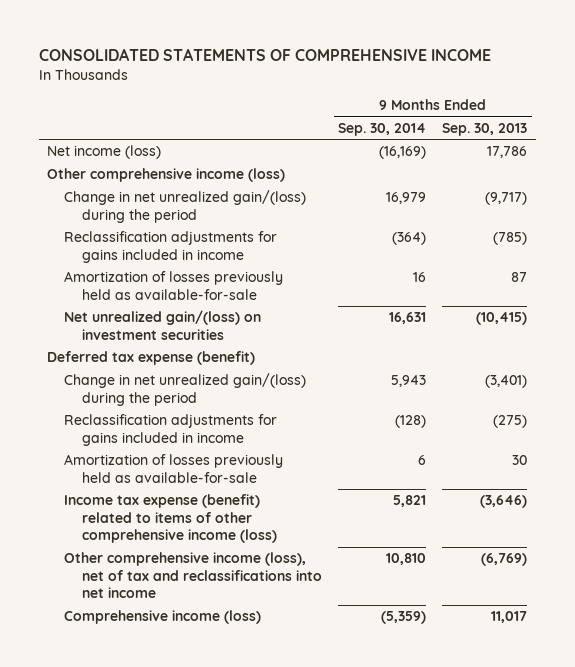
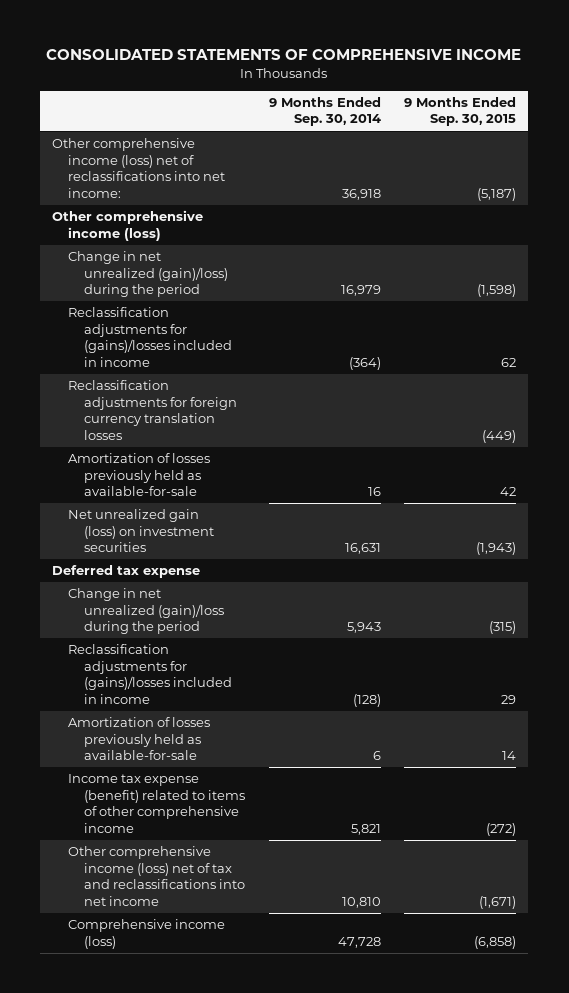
[442,122,528,136] Sep. 30, 2013 -> none
none -> [404,96,517,127] 9 Months Ended Sep. 30, 2015
[47,145,162,160] Net income (loss) -> none
none -> [52,138,226,198] Other comprehensive income (loss) net of reclassifications into net income:
[64,190,307,223] Change in net unrealized gain/(loss) during the period -> [68,251,229,298] Change in net unrealized (gain)/loss) during the period
[64,231,278,263] Reclassification adjustments for gains included in income -> [68,307,233,367] Reclassification adjustments for (gains)/losses included in income
none -> [68,380,238,440] Reclassification adjustments for foreign currency translation losses
[64,310,262,340] Net unrealized gain/(loss) on investment securities -> [68,509,215,553] Net unrealized gain (loss) on investment securities
[47,351,256,366] Deferred tax expense (benefit) -> [52,565,201,579] Deferred tax expense
[64,373,307,406] Change in net unrealized gain/(loss) during the period -> [68,588,225,635] Change in net unrealized (gain)/loss during the period
[64,414,278,446] Reclassification adjustments for gains included in income -> [68,644,233,704] Reclassification adjustments for (gains)/losses included in income
[64,494,277,544] Income tax expense (benefit) related to items of other comprehensive income (loss) -> [68,774,246,833] Income tax expense (benefit) related to items of other comprehensive income
[64,552,322,599] Other comprehensive income (loss), net of tax and reclassifications into net income -> [68,846,246,906] Other comprehensive income (loss) net of tax and reclassifications into net income
[381,611,427,625] (5,359) -> [337,936,381,948] 47,728

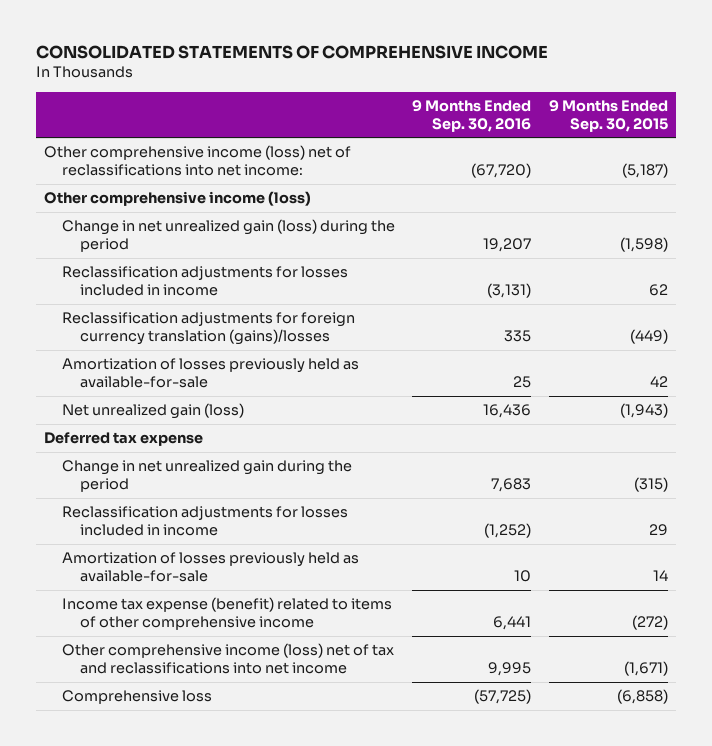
[268,96,381,127] 9 Months Ended Sep. 30, 2014 -> none
none -> [412,99,532,132] 9 Months Ended Sep. 30, 2016
[68,251,229,298] Change in net unrealized (gain)/loss) during the period -> [62,219,396,253] Change in net unrealized gain (loss) during the period
[68,307,233,367] Reclassification adjustments for (gains)/losses included in income -> [62,266,349,297] Reclassification adjustments for losses included in income
[68,380,238,440] Reclassification adjustments for foreign currency translation losses -> [62,312,356,346] Reclassification adjustments for foreign currency translation (gains)/losses
[68,509,215,553] Net unrealized gain (loss) on investment securities -> [62,403,245,420] Net unrealized gain (loss)
[68,588,225,635] Change in net unrealized (gain)/loss during the period -> [62,460,353,493] Change in net unrealized gain during the period
[68,644,233,704] Reclassification adjustments for (gains)/losses included in income -> [62,506,349,537] Reclassification adjustments for losses included in income
[68,919,226,949] Comprehensive income (loss) -> [62,690,213,705] Comprehensive loss

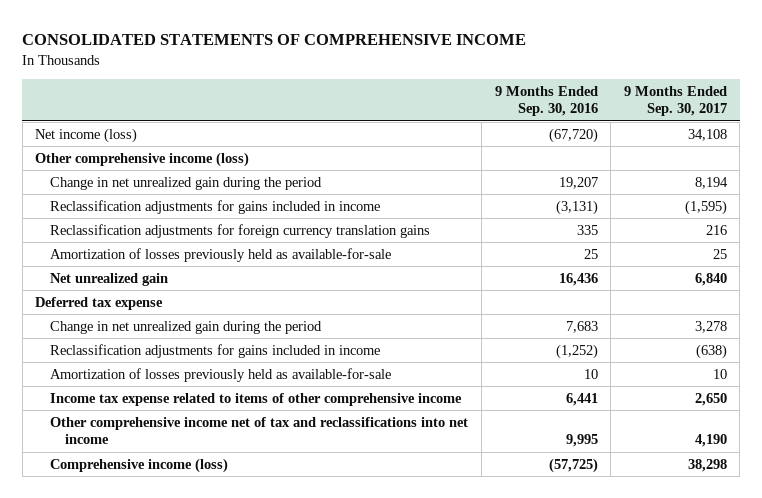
[548,99,668,132] 9 Months Ended Sep. 30, 2015 -> none
none -> [623,86,727,117] 9 Months Ended Sep. 30, 2017
[44,145,352,177] Other comprehensive income (loss) net of reclassifications into net income: -> [35,127,138,143] Net income (loss)
[62,219,396,253] Change in net unrealized gain (loss) during the period -> [50,176,323,190] Change in net unrealized gain during the period
[62,266,349,297] Reclassification adjustments for losses included in income -> [50,199,381,214] Reclassification adjustments for gains included in income
[62,312,356,346] Reclassification adjustments for foreign currency translation (gains)/losses -> [50,223,431,238] Reclassification adjustments for foreign currency translation gains
[62,403,245,420] Net unrealized gain (loss) -> [50,272,169,286] Net unrealized gain
[62,506,349,537] Reclassification adjustments for losses included in income -> [50,343,381,358] Reclassification adjustments for gains included in income
[62,597,393,631] Income tax expense (benefit) related to items of other comprehensive income -> [50,392,463,406] Income tax expense related to items of other comprehensive income
[62,643,395,675] Other comprehensive income (loss) net of tax and reclassifications into net income -> [50,416,469,445] Other comprehensive income net of tax and reclassifications into net income
[62,690,213,705] Comprehensive loss -> [50,457,229,473] Comprehensive income (loss)

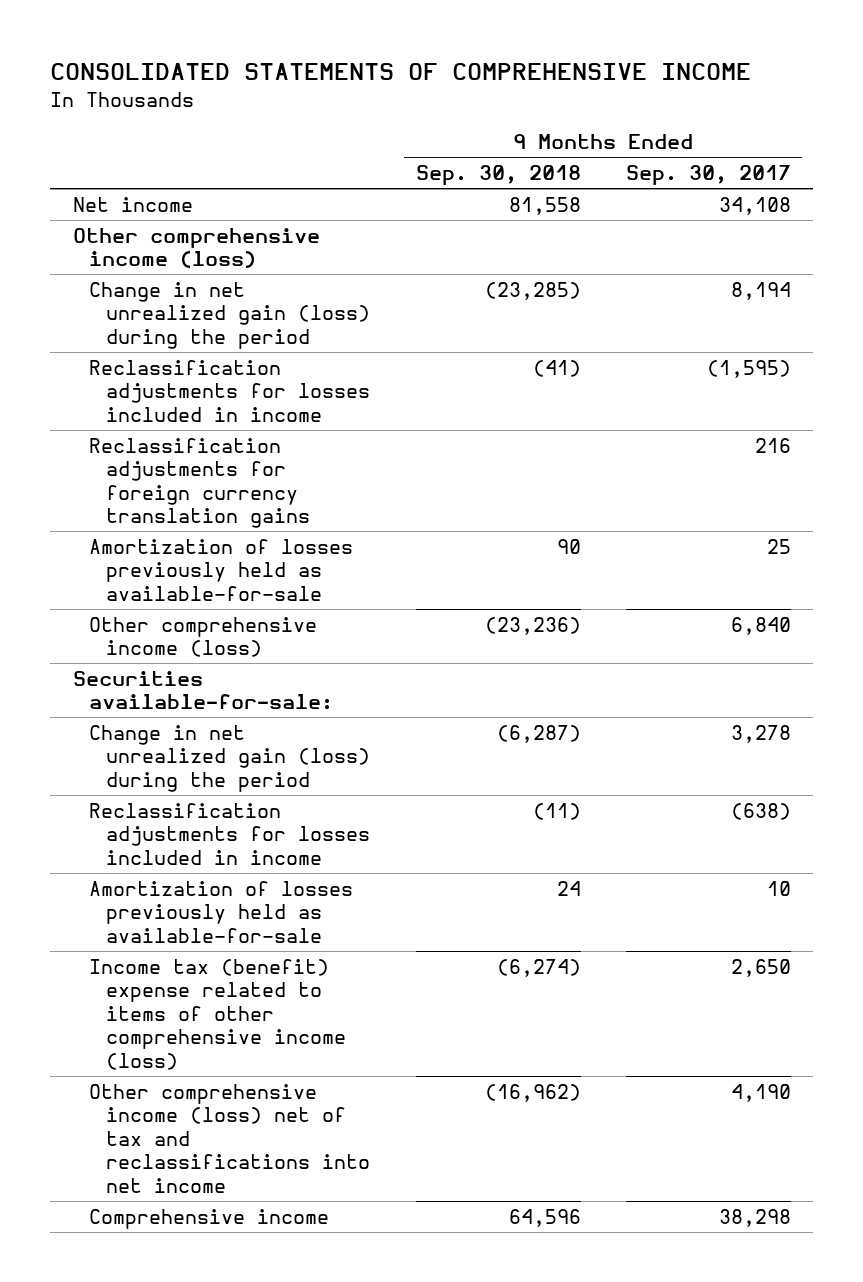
[494,86,598,117] 9 Months Ended Sep. 30, 2016 -> none
none -> [415,165,581,186] Sep. 30, 2018
[35,127,138,143] Net income (loss) -> [72,196,193,212] Net income
[50,176,323,190] Change in net unrealized gain during the period -> [89,281,371,349] Change in net unrealized gain (loss) during the period
[50,199,381,214] Reclassification adjustments for gains included in income -> [89,359,371,422] Reclassification adjustments for losses included in income
[35,296,164,310] Deferred tax expense -> none
[50,272,169,286] Net unrealized gain -> [89,616,318,658] Other comprehensive income (loss)
none -> [72,670,334,711] Securities available-for-sale:
[50,320,323,334] Change in net unrealized gain during the period -> [89,724,371,792] Change in net unrealized gain (loss) during the period
[50,343,381,358] Reclassification adjustments for gains included in income -> [89,802,371,865] Reclassification adjustments for losses included in income
[50,392,463,406] Income tax expense related to items of other comprehensive income -> [89,958,347,1070] Income tax (benefit) expense related to items of other comprehensive income (loss)
[50,416,469,445] Other comprehensive income net of tax and reclassifications into net income -> [89,1083,371,1193] Other comprehensive income (loss) net of tax and reclassifications into net income
[50,457,229,473] Comprehensive income (loss) -> [89,1208,330,1229] Comprehensive income

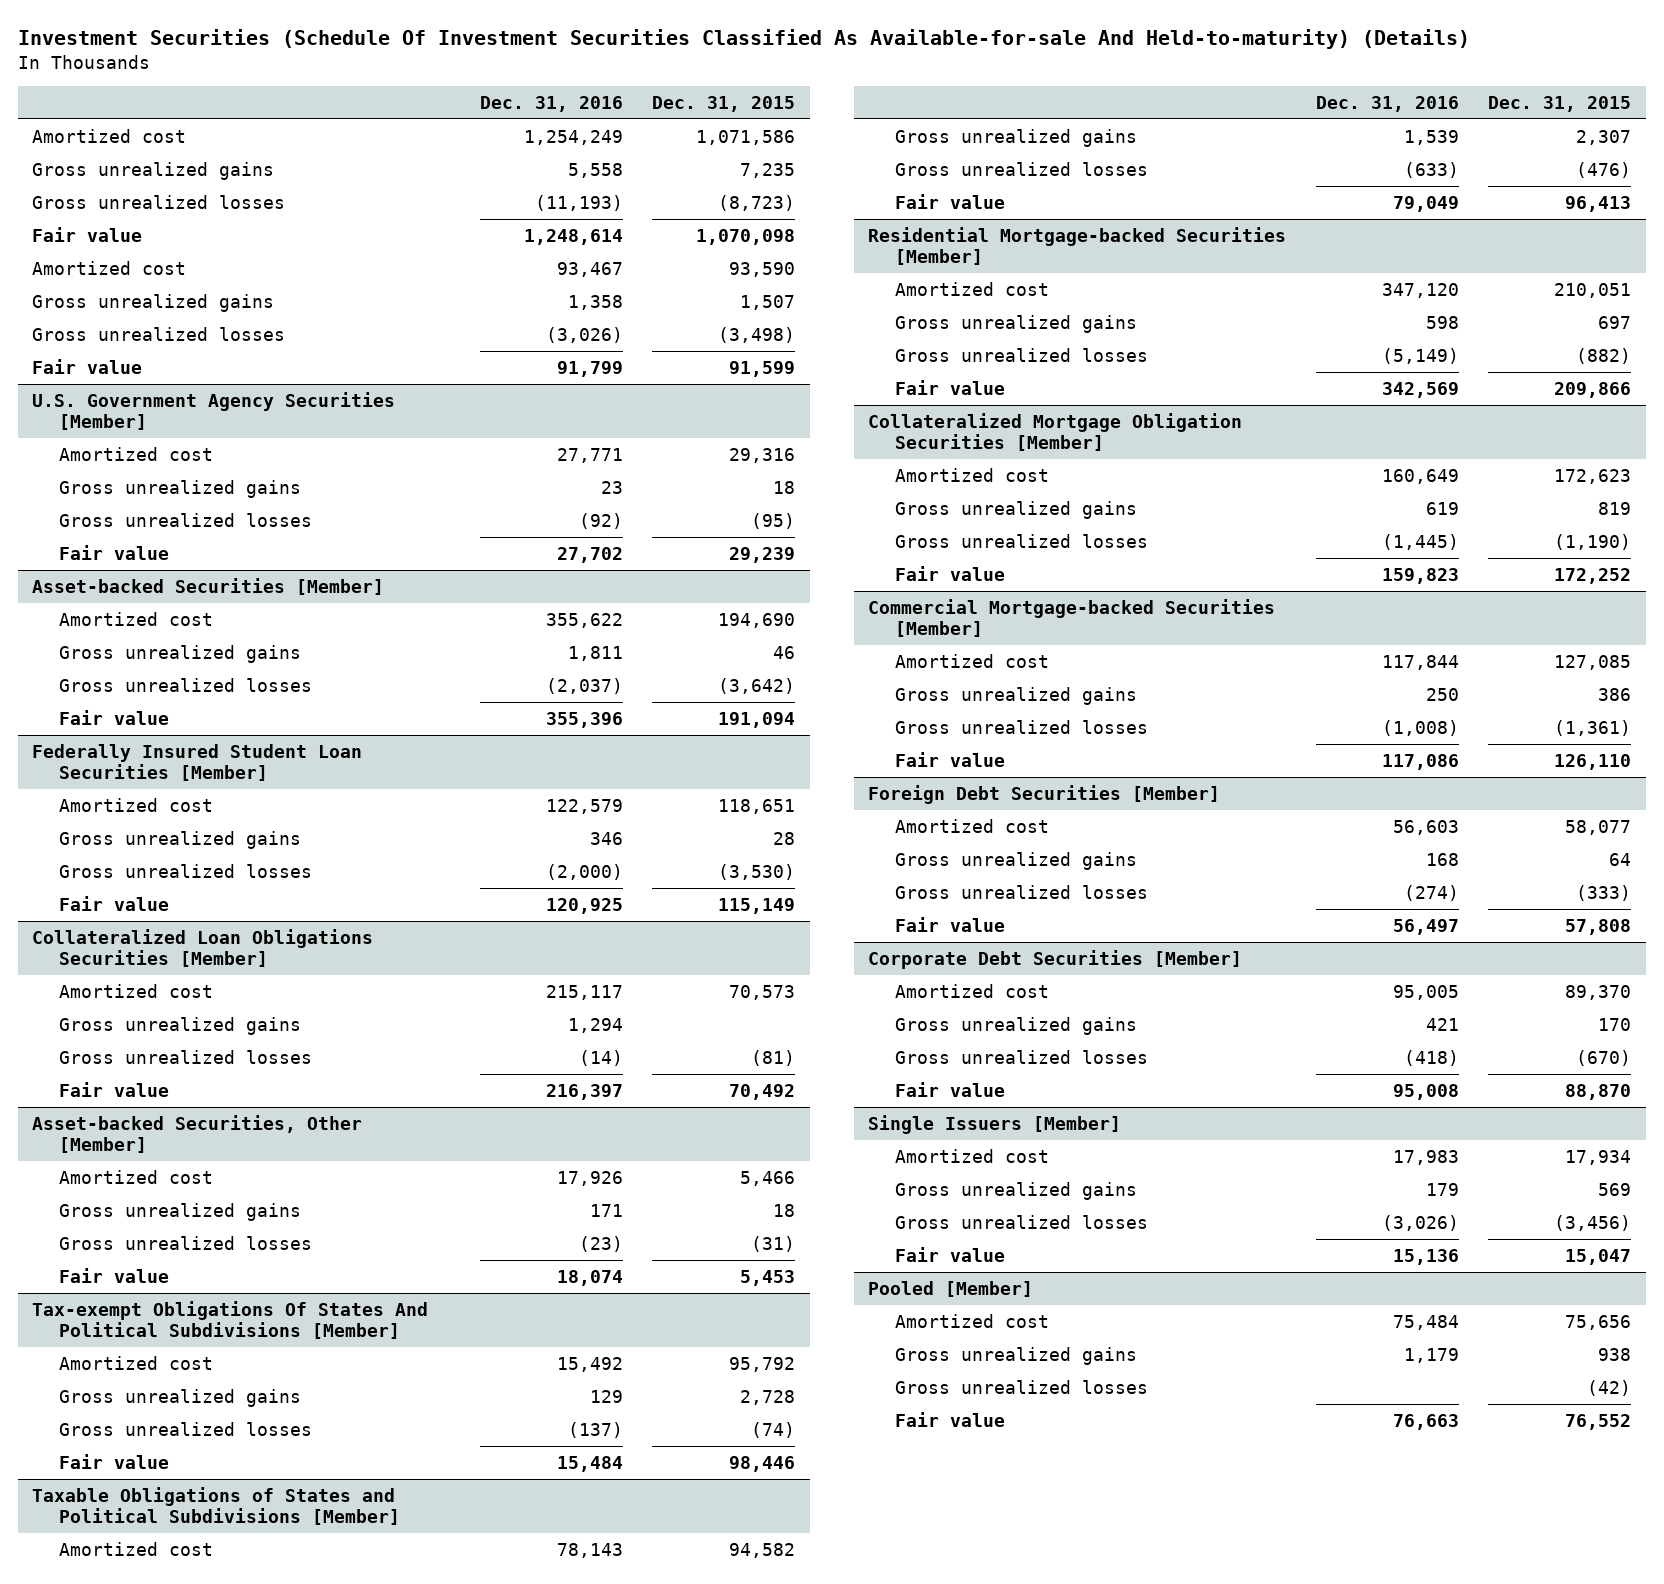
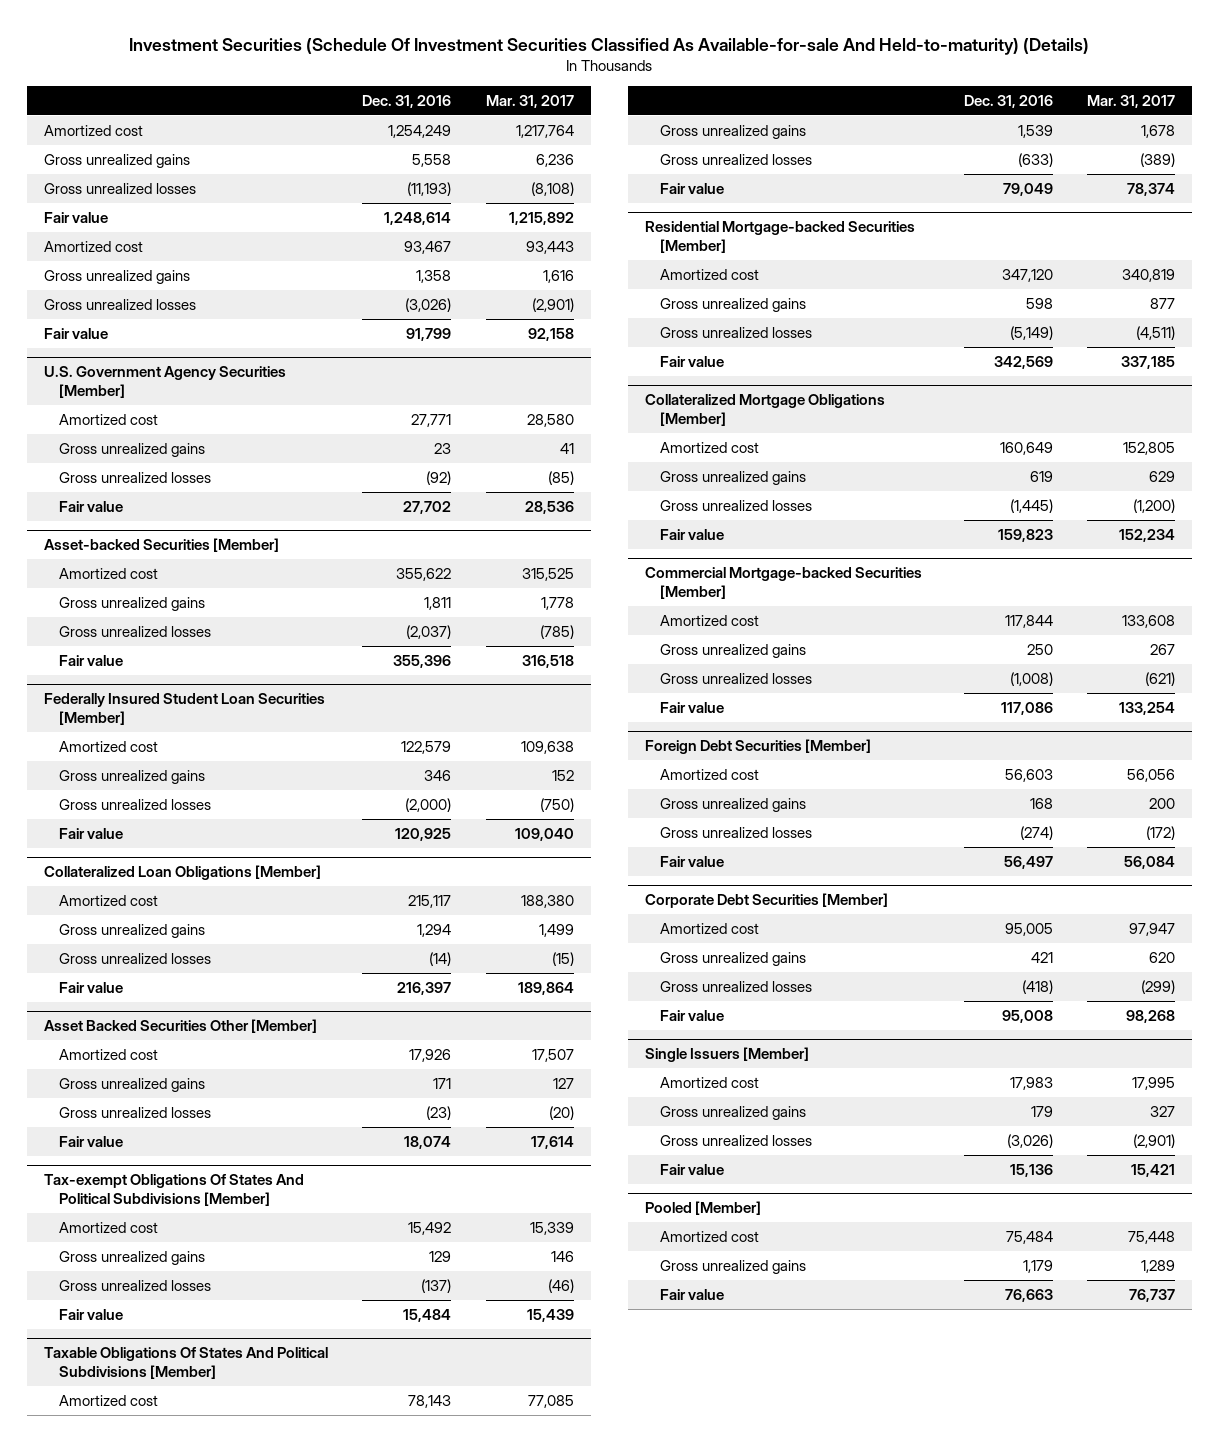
[652,95,796,112] Dec. 31, 2015 -> none
none -> [485,94,574,108] Mar. 31, 2017
[32,928,374,967] Collateralized Loan Obligations Securities [Member] -> [44,865,322,881] Collateralized Loan Obligations [Member]
[32,1114,363,1153] Asset-backed Securities, Other [Member] -> [44,1019,318,1034] Asset Backed Securities Other [Member]
[32,1486,401,1525] Taxable Obligations of States and Political Subdivisions [Member] -> [44,1347,329,1380] Taxable Obligations Of States And Political Subdivisions [Member]
[868,412,1243,451] Collateralized Mortgage Obligation Securities [Member] -> [645,394,886,427] Collateralized Mortgage Obligations [Member]
[895,1379,1149,1394] Gross unrealized losses -> none

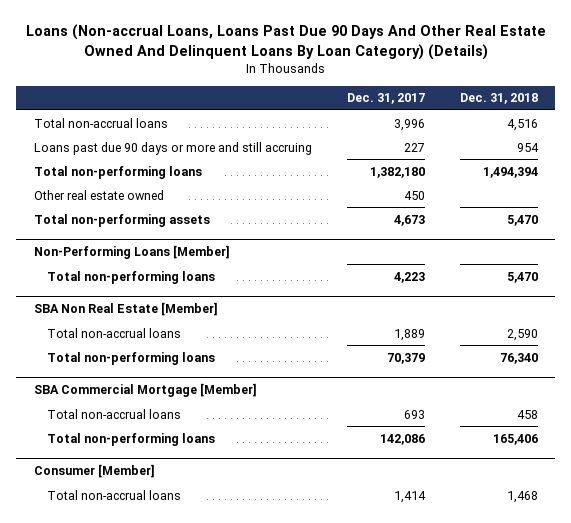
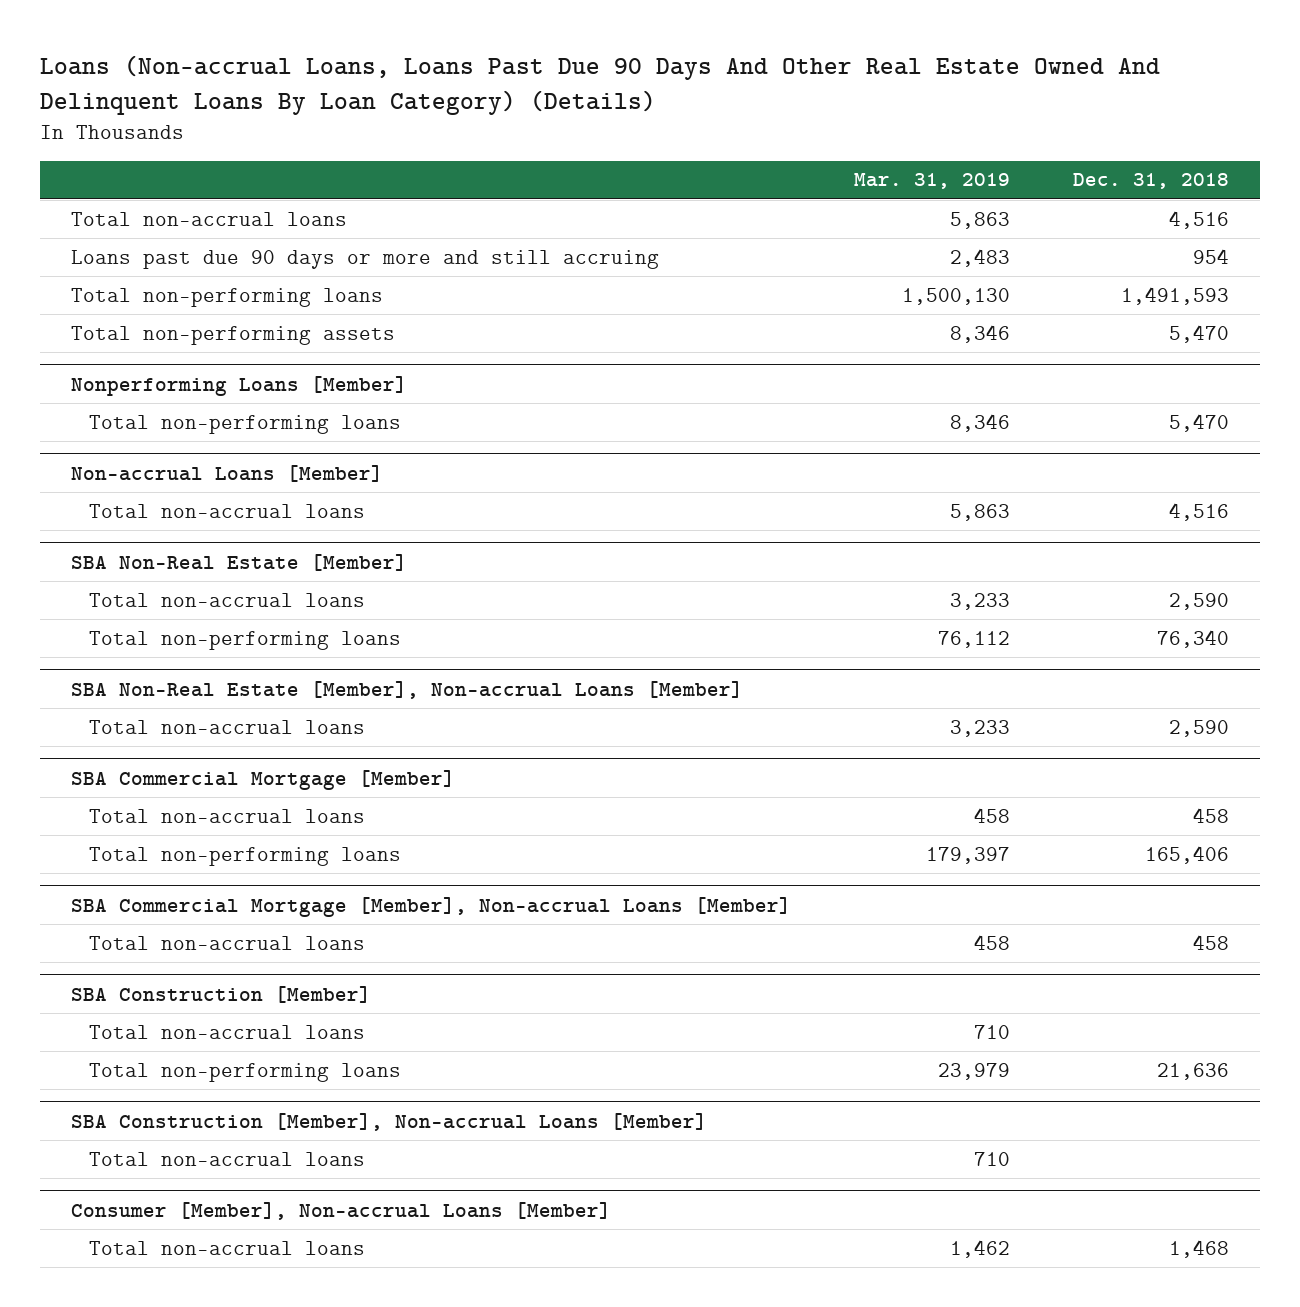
[346,93,425,105] Dec. 31, 2017 -> none
none -> [854,173,1011,190] Mar. 31, 2019
[33,189,164,200] Other real estate owned -> none
[482,166,538,178] 1,494,394 -> [1120,286,1229,305] 1,491,593
[33,244,230,259] Non-Performing Loans [Member] -> [71,375,408,396] Nonperforming Loans [Member]
none -> [71,464,384,482] Non-accrual Loans [Member]
none -> [88,503,365,518] Total non-accrual loans
[33,301,218,316] SBA Non Real Estate [Member] -> [71,553,408,571] SBA Non-Real Estate [Member]
none -> [71,680,744,699] SBA Non-Real Estate [Member], Non-accrual Loans [Member]
none -> [88,719,365,734] Total non-accrual loans
[33,463,155,478] Consumer [Member] -> none
none -> [71,896,792,917] SBA Commercial Mortgage [Member], Non-accrual Loans [Member]
none -> [88,935,365,950] Total non-accrual loans
none -> [71,985,372,1003] SBA Construction [Member]
none -> [88,1024,365,1039] Total non-accrual loans
none -> [88,1062,401,1082] Total non-performing loans
none -> [71,1112,708,1131] SBA Construction [Member], Non-accrual Loans [Member]
none -> [88,1151,365,1166] Total non-accrual loans
none -> [71,1201,612,1220] Consumer [Member], Non-accrual Loans [Member]

